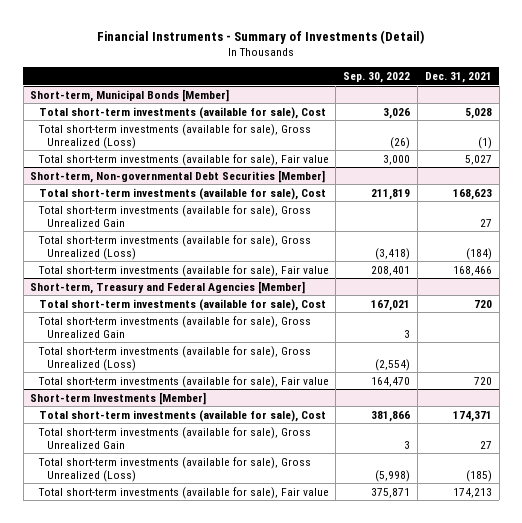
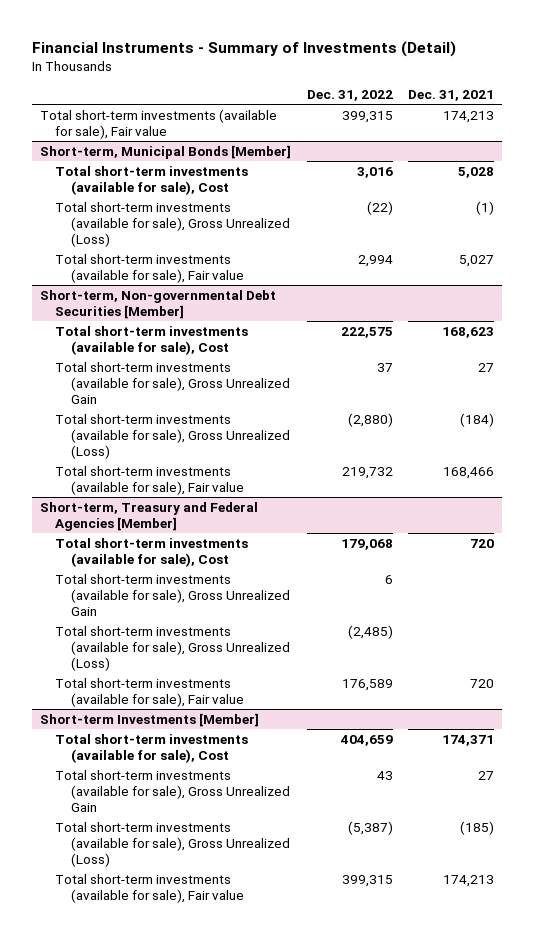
[343,72,411,84] Sep. 30, 2022 -> none
none -> [306,90,393,102] Dec. 31, 2022
none -> [40,108,278,139] Total short-term investments (available for sale), Fair value

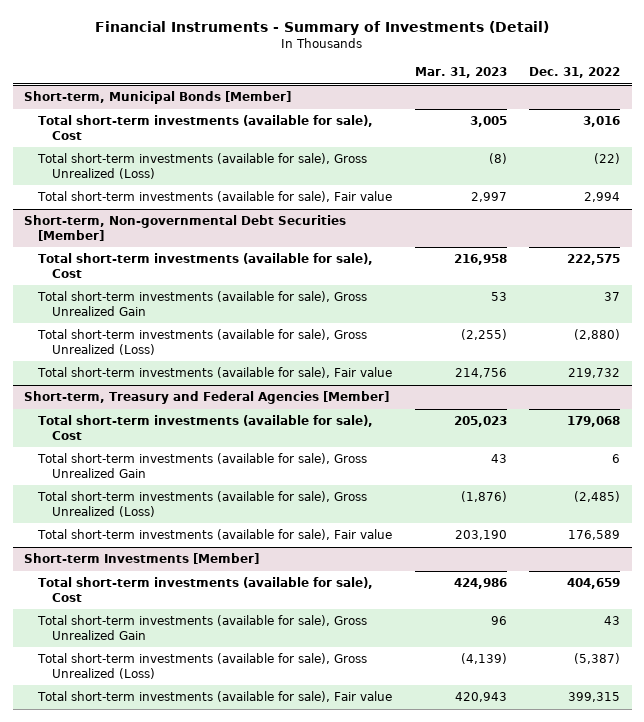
[408,90,495,102] Dec. 31, 2021 -> none
none -> [414,67,507,79] Mar. 31, 2023
[40,108,278,139] Total short-term investments (available for sale), Fair value -> none

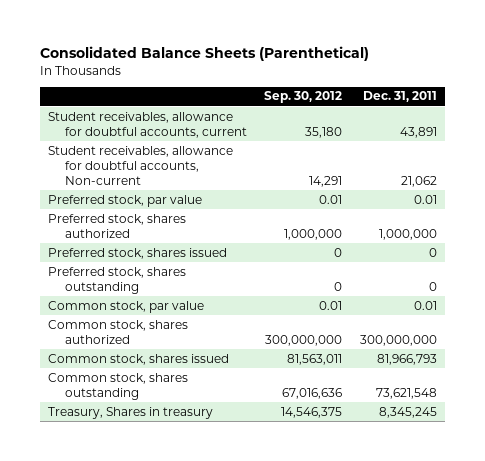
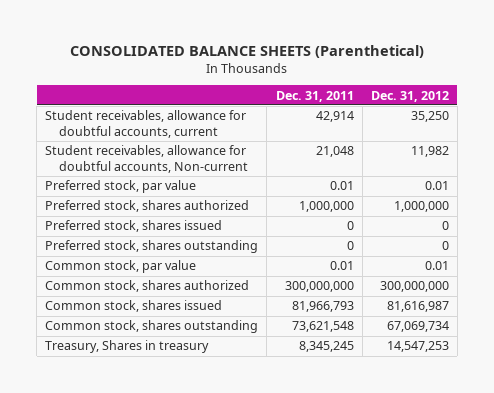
[39,46,369,62] Consolidated Balance Sheets (Parenthetical) -> [70,45,425,59] CONSOLIDATED BALANCE SHEETS (Parenthetical)
[264,91,343,104] Sep. 30, 2012 -> none
none -> [370,90,449,102] Dec. 31, 2012
[399,126,437,138] 43,891 -> [315,111,354,123] 42,914
[400,175,437,187] 21,062 -> [315,146,354,158] 21,048

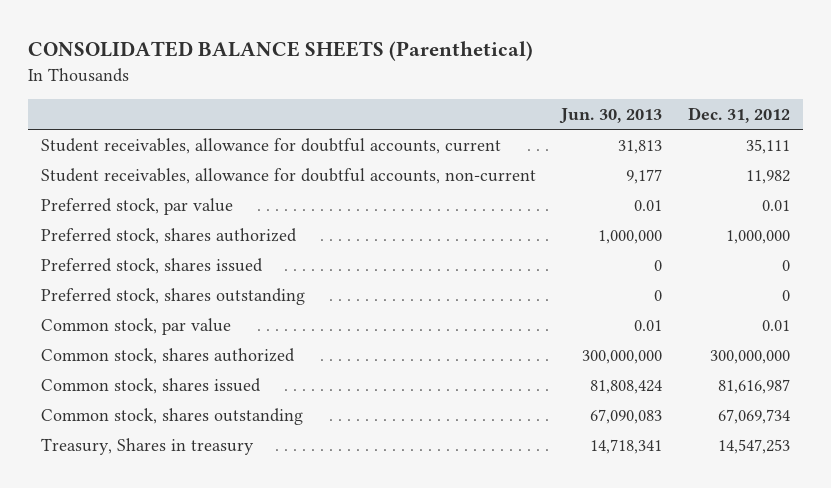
[275,90,354,102] Dec. 31, 2011 -> none
none -> [559,107,663,124] Jun. 30, 2013
[410,111,449,123] 35,250 -> [746,138,791,154] 35,111
[45,145,248,173] Student receivables, allowance for doubtful accounts, Non-current -> [40,167,536,184] Student receivables, allowance for doubtful accounts, non-current

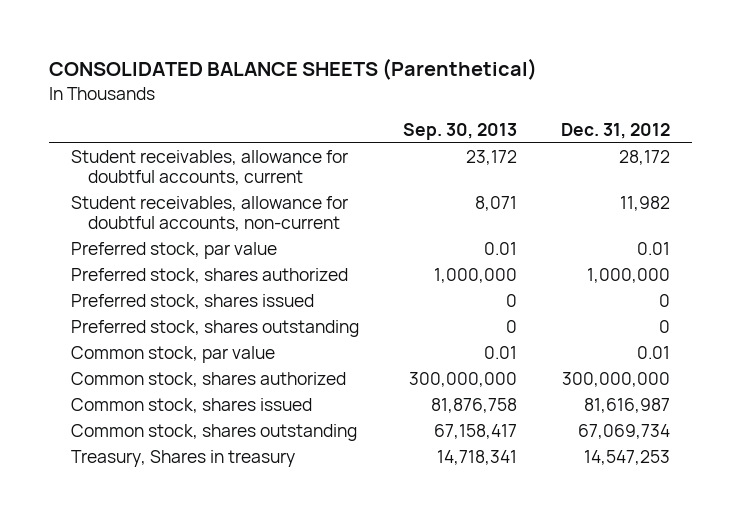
[559,107,663,124] Jun. 30, 2013 -> none
none -> [403,123,518,141] Sep. 30, 2013
[746,138,791,154] 35,111 -> [619,150,671,166] 28,172

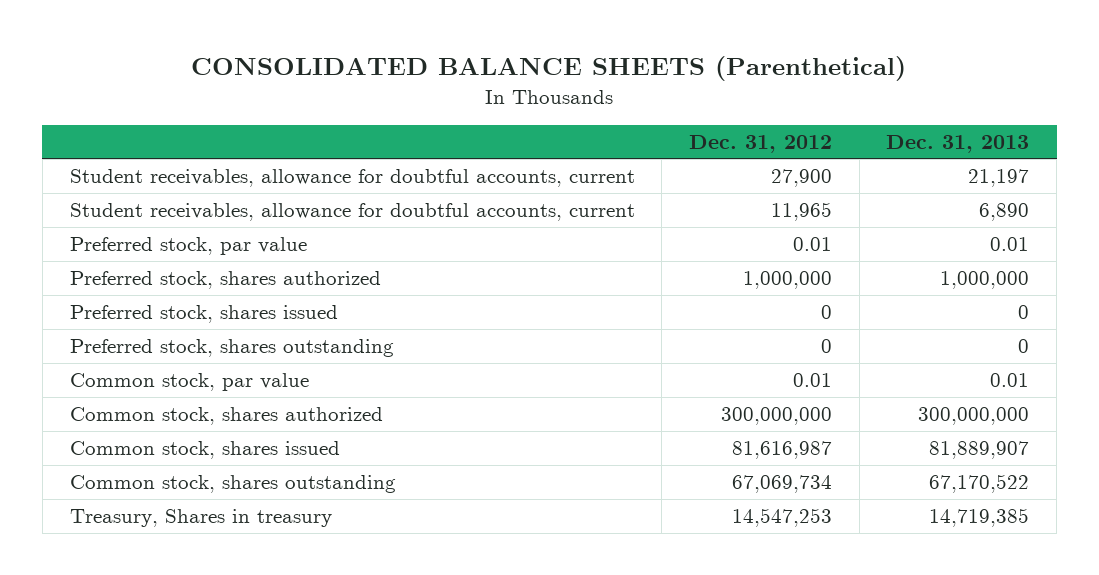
[403,123,518,141] Sep. 30, 2013 -> none
none -> [886,134,1030,153] Dec. 31, 2013
[619,150,671,166] 28,172 -> [770,169,832,188] 27,900
[71,196,349,232] Student receivables, allowance for doubtful accounts, non-current -> [69,203,635,222] Student receivables, allowance for doubtful accounts, current
[620,196,671,212] 11,982 -> [770,202,832,222] 11,965

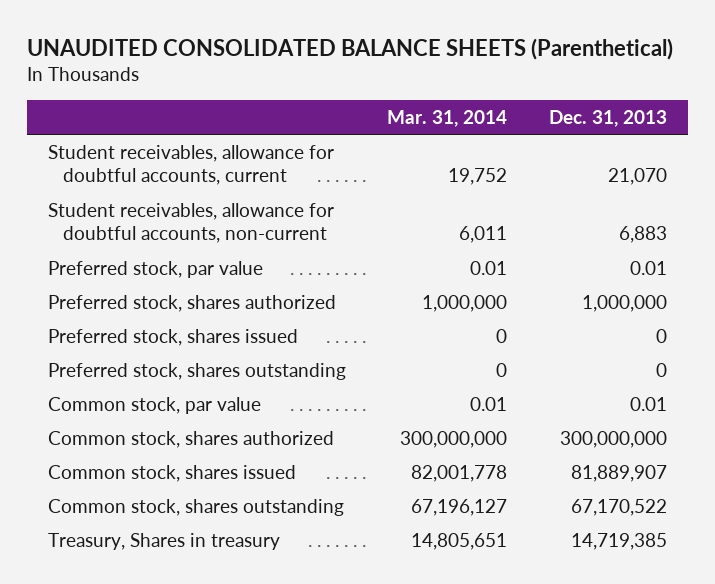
[191,56,907,82] CONSOLIDATED BALANCE SHEETS (Parenthetical) -> [26,37,673,60] UNAUDITED CONSOLIDATED BALANCE SHEETS (Parenthetical)
[688,134,832,153] Dec. 31, 2012 -> none
none -> [387,110,508,128] Mar. 31, 2014
[968,169,1030,188] 21,197 -> [608,168,668,186] 21,070
[69,203,635,222] Student receivables, allowance for doubtful accounts, current -> [47,202,334,244] Student receivables, allowance for doubtful accounts, non-current
[979,203,1030,222] 6,890 -> [619,226,668,244] 6,883

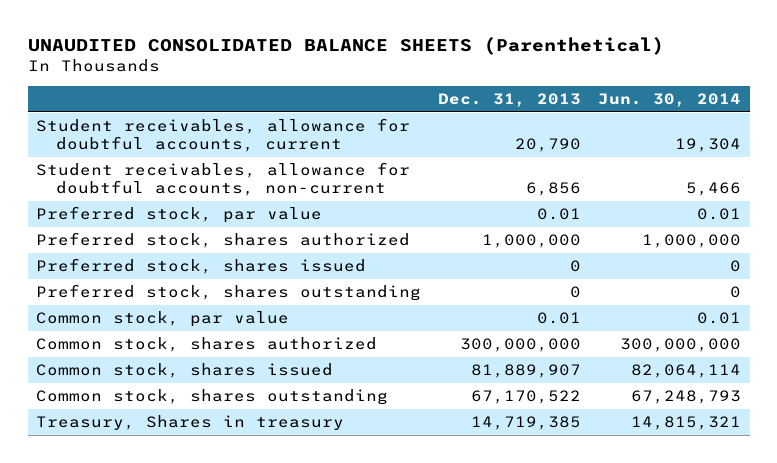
[387,110,508,128] Mar. 31, 2014 -> none
none -> [598,92,742,107] Jun. 30, 2014
[608,168,668,186] 21,070 -> [515,137,582,152] 20,790
[619,226,668,244] 6,883 -> [526,181,582,196] 6,856

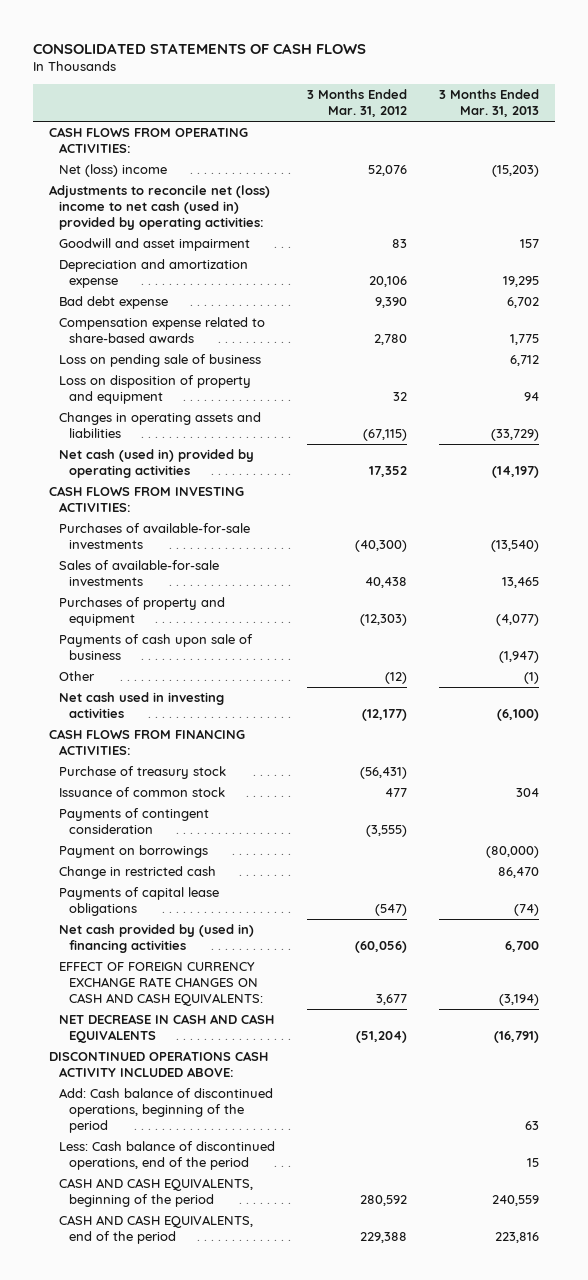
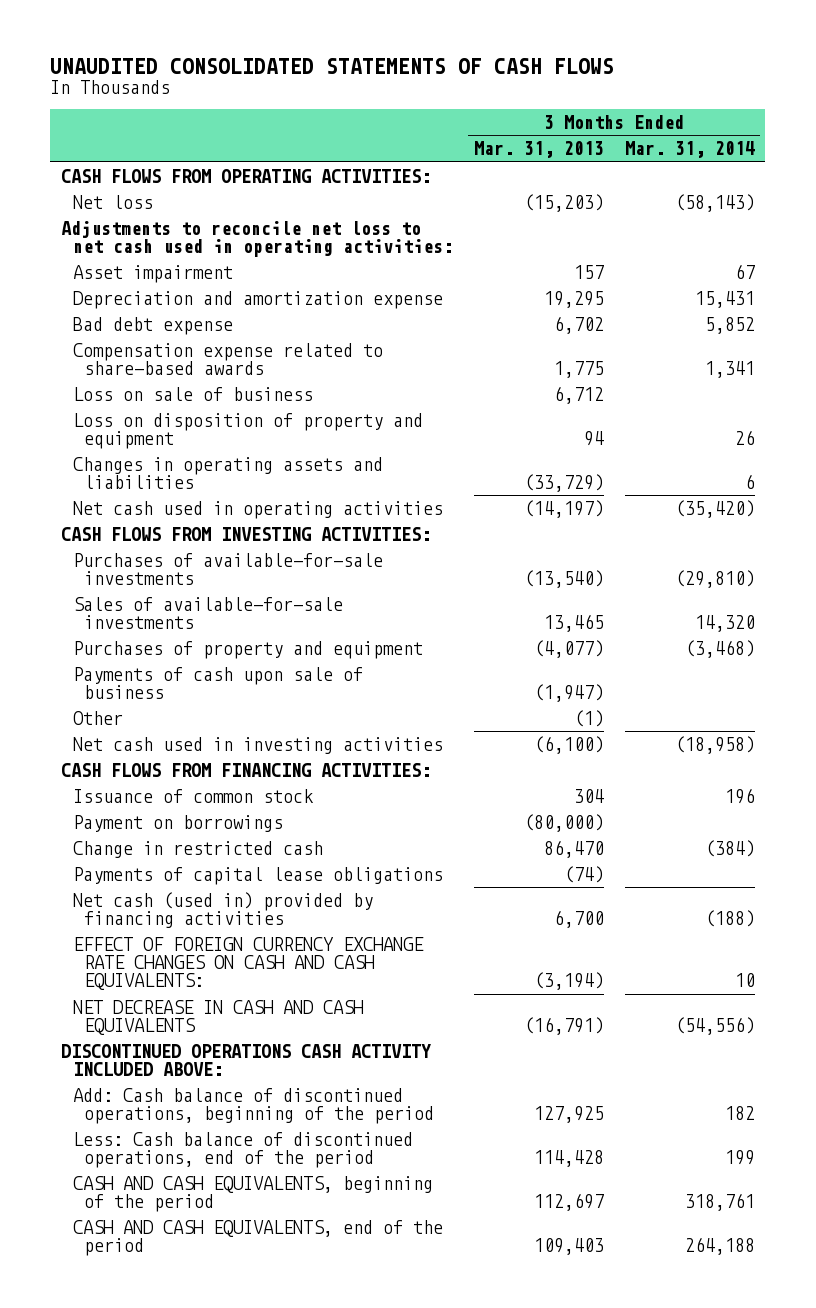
[33,42,367,54] CONSOLIDATED STATEMENTS OF CASH FLOWS -> [50,57,615,74] UNAUDITED CONSOLIDATED STATEMENTS OF CASH FLOWS
[307,89,408,118] 3 Months Ended Mar. 31, 2012 -> none
none -> [624,141,755,159] Mar. 31, 2014
[59,164,168,178] Net (loss) income -> [72,195,153,210] Net loss
[49,185,271,231] Adjustments to reconcile net (loss) income to net cash (used in) provided by operating activities: -> [60,221,453,258] Adjustments to reconcile net loss to net cash used in operating activities:
[59,238,251,252] Goodwill and asset impairment -> [72,265,233,284] Asset impairment
[59,354,262,368] Loss on pending sale of business -> [72,387,313,402] Loss on sale of business
[59,449,255,479] Net cash (used in) provided by operating activities -> [72,501,443,520] Net cash used in operating activities
[59,766,227,780] Purchase of treasury stock -> none
[59,808,210,835] Payments of contingent consideration -> none
[59,924,255,954] Net cash provided by (used in) financing activities -> [72,892,373,929] Net cash (used in) provided by financing activities
[524,1121,539,1131] 63 -> [533,1106,604,1124] 127,925
[526,1158,539,1168] 15 -> [533,1150,604,1168] 114,428
[491,1195,539,1207] 240,559 -> [533,1193,604,1212] 112,697
[494,1232,539,1244] 223,816 -> [533,1238,604,1256] 109,403

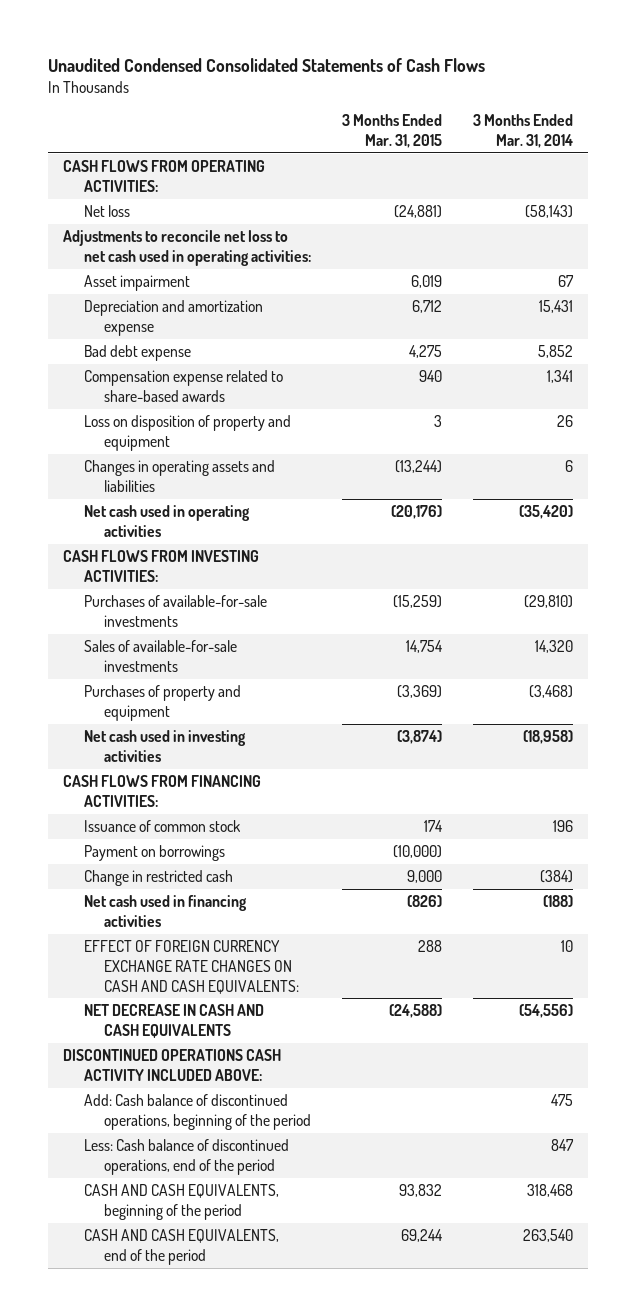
[50,57,615,74] UNAUDITED CONSOLIDATED STATEMENTS OF CASH FLOWS -> [47,57,485,72] Unaudited Condensed Consolidated Statements of Cash Flows
[473,141,604,159] Mar. 31, 2013 -> none
none -> [341,114,442,148] 3 Months Ended Mar. 31, 2015
[72,387,313,402] Loss on sale of business -> none
[72,667,363,700] Payments of cash upon sale of business -> none
[72,711,123,726] Other -> none
[72,867,443,886] Payments of capital lease obligations -> none
[72,892,373,929] Net cash (used in) provided by financing activities -> [83,895,247,927] Net cash used in financing activities
[724,1106,755,1121] 182 -> [550,1094,573,1107] 475
[724,1150,755,1166] 199 -> [550,1139,574,1152] 847
[684,1193,755,1212] 318,761 -> [526,1184,573,1198] 318,468
[684,1237,755,1256] 264,188 -> [522,1229,573,1243] 263,540

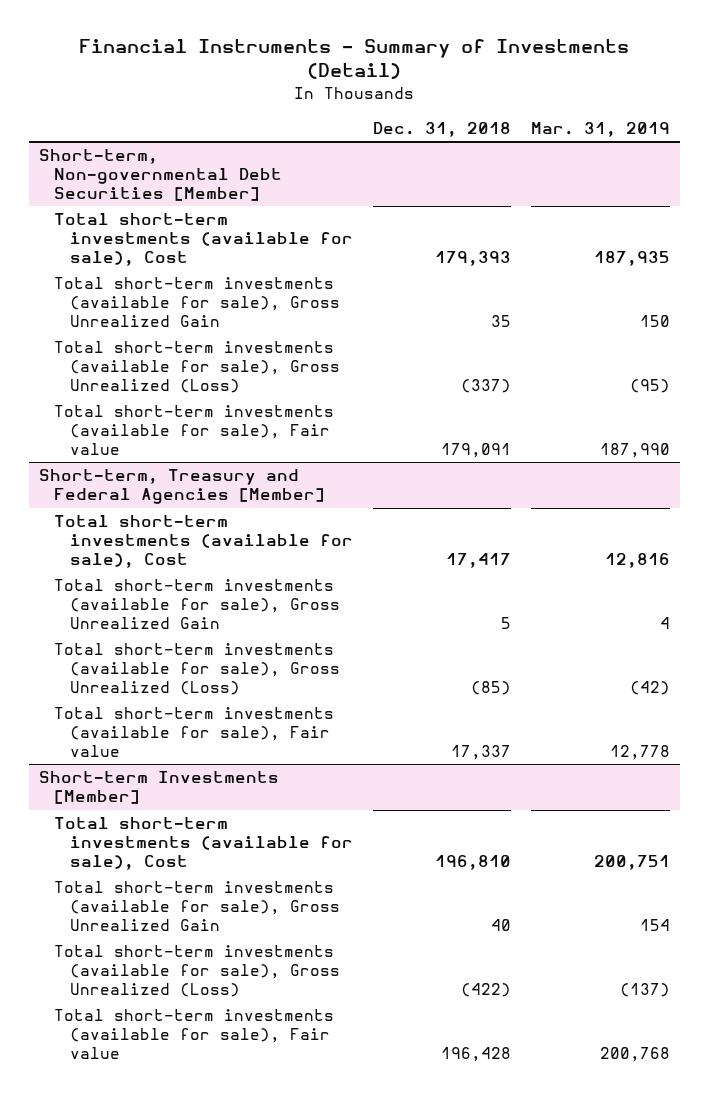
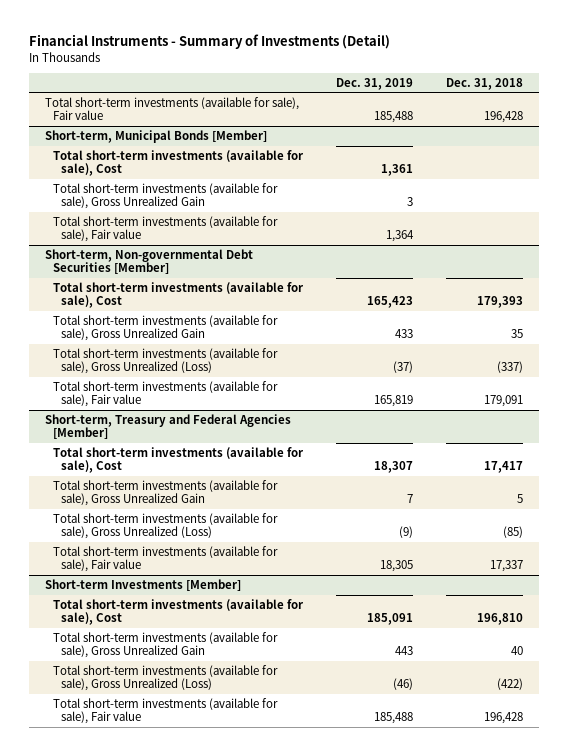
[530,121,670,137] Mar. 31, 2019 -> none
none -> [336,77,414,90] Dec. 31, 2019
none -> [45,96,300,121] Total short-term investments (available for sale), Fair value
none -> [45,129,268,143] Short-term, Municipal Bonds [Member]
none -> [53,149,305,177] Total short-term investments (available for sale), Cost
none -> [53,182,279,210] Total short-term investments (available for sale), Gross Unrealized Gain
none -> [53,215,279,243] Total short-term investments (available for sale), Fair value

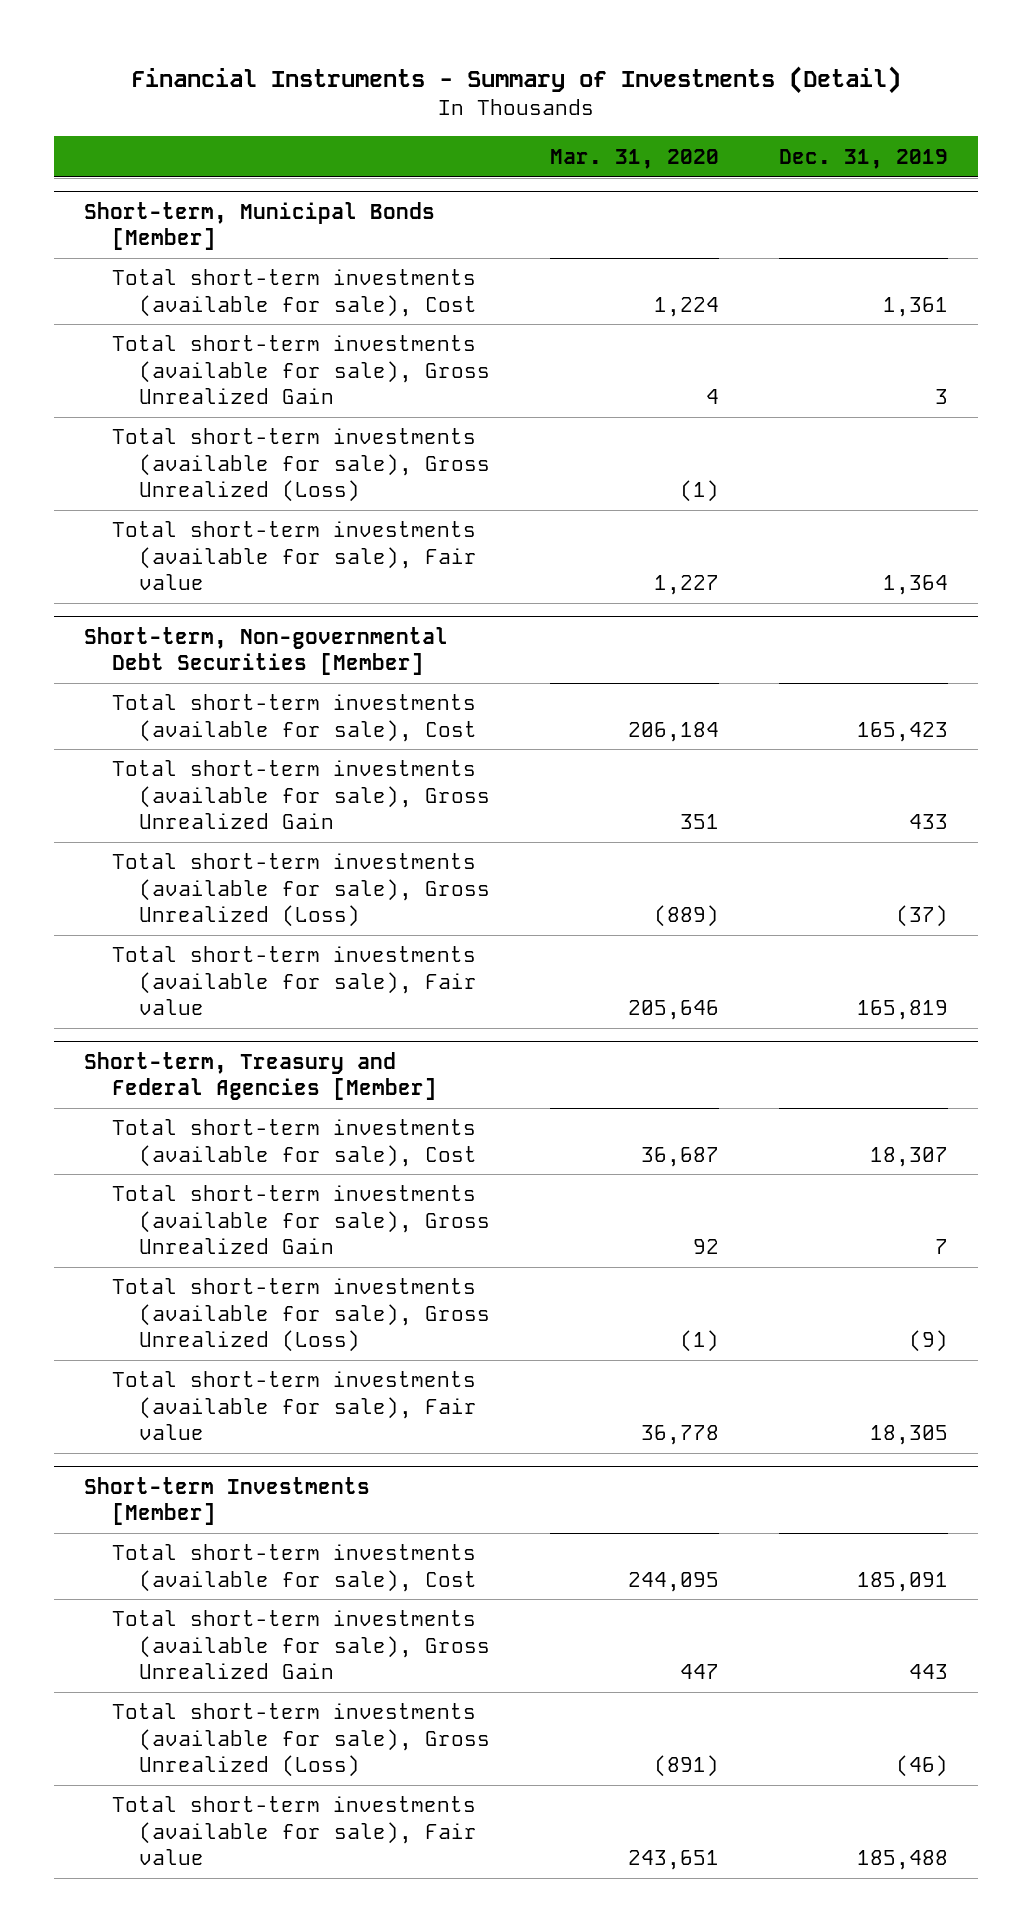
[445,77,523,90] Dec. 31, 2018 -> none
none -> [549,148,719,169] Mar. 31, 2020
[45,96,300,121] Total short-term investments (available for sale), Fair value -> none
none -> [111,428,490,502] Total short-term investments (available for sale), Gross Unrealized (Loss)

